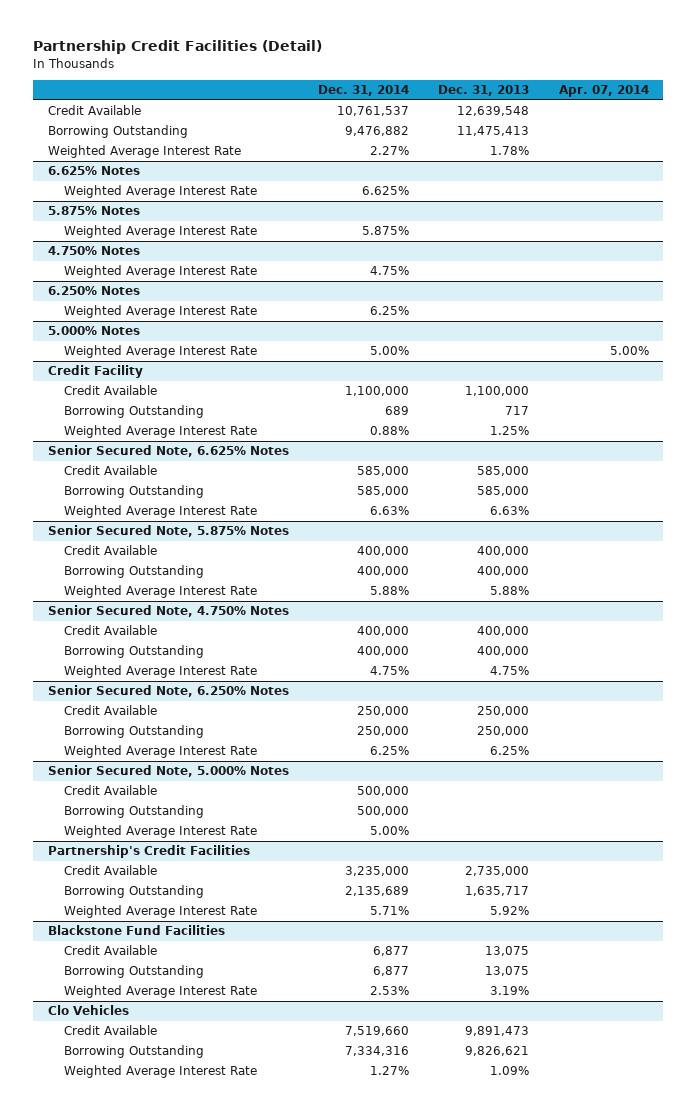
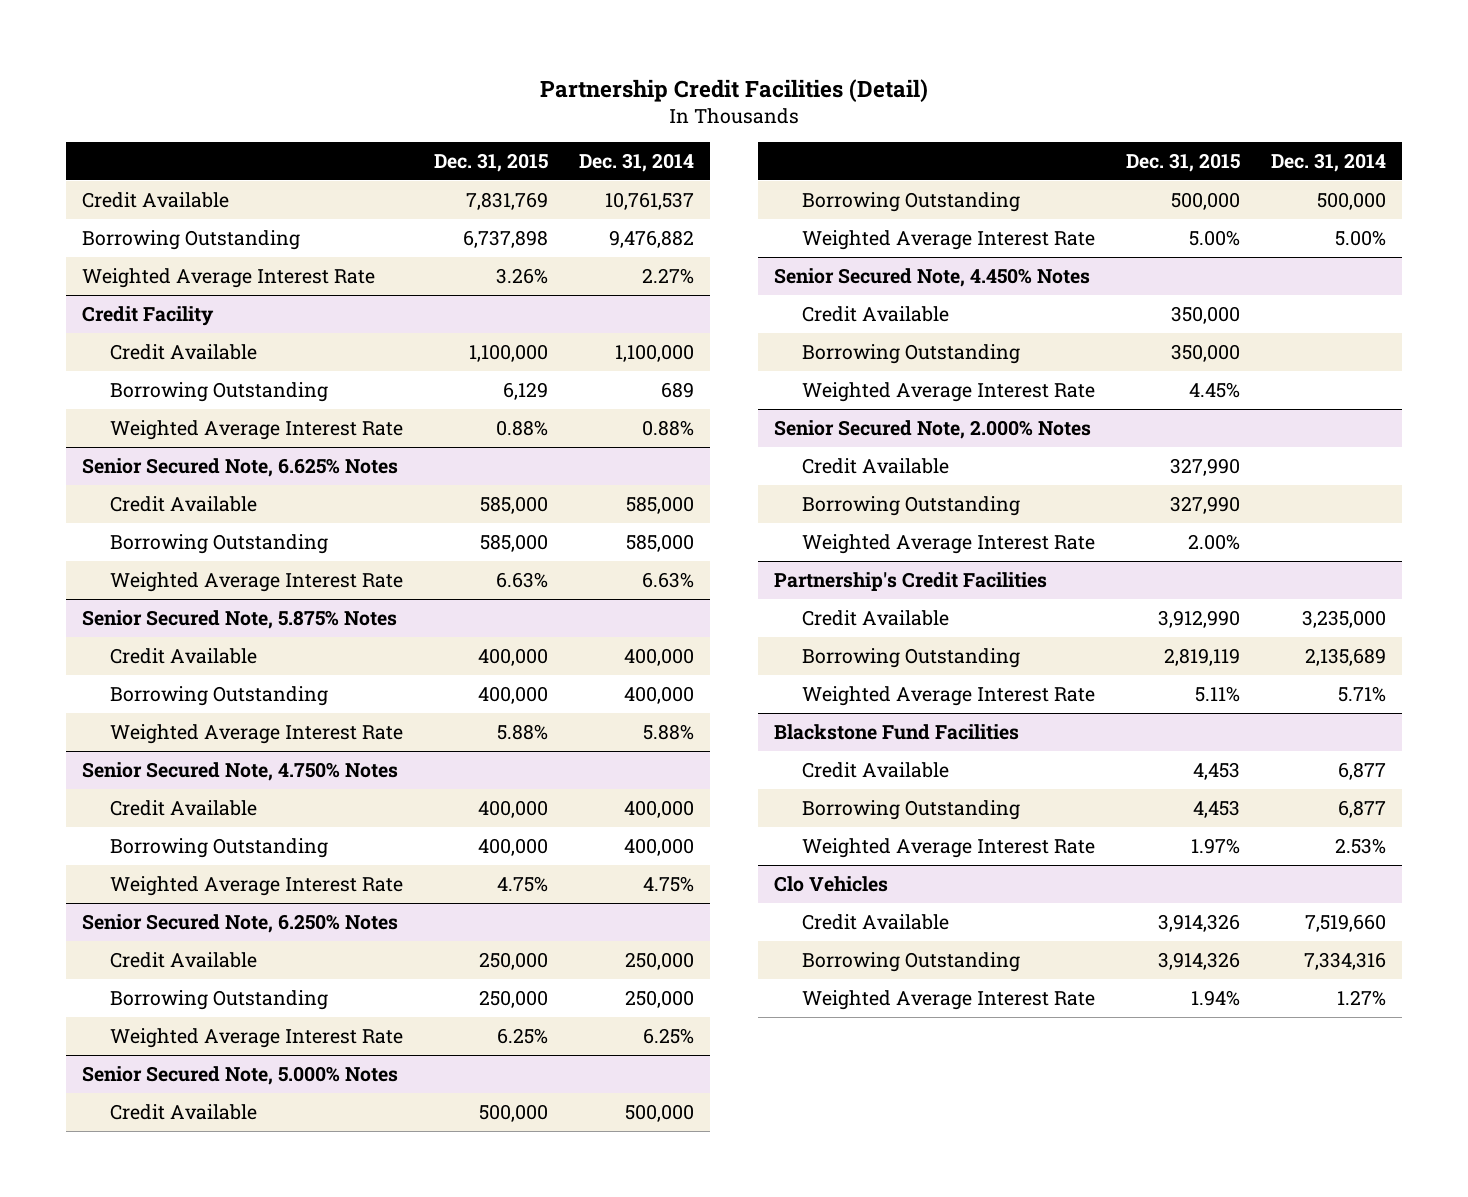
[438,85,530,97] Dec. 31, 2013 -> none
[558,85,649,98] Apr. 07, 2014 -> none
none -> [434,153,549,173] Dec. 31, 2015
[47,166,140,176] 6.625% Notes -> none
[63,185,257,199] Weighted Average Interest Rate -> none
[47,206,140,216] 5.875% Notes -> none
[63,225,257,239] Weighted Average Interest Rate -> none
[47,246,140,256] 4.750% Notes -> none
[63,265,257,279] Weighted Average Interest Rate -> none
[47,286,140,296] 6.250% Notes -> none
[63,305,257,319] Weighted Average Interest Rate -> none
[47,326,140,336] 5.000% Notes -> none
[63,345,257,359] Weighted Average Interest Rate -> none
none -> [773,267,1090,287] Senior Secured Note, 4.450% Notes
none -> [801,305,949,322] Credit Available
none -> [801,343,1020,364] Borrowing Outstanding
none -> [801,381,1095,402] Weighted Average Interest Rate
none -> [773,419,1091,439] Senior Secured Note, 2.000% Notes
none -> [801,457,949,474] Credit Available
none -> [801,495,1020,516] Borrowing Outstanding
none -> [801,533,1095,554] Weighted Average Interest Rate

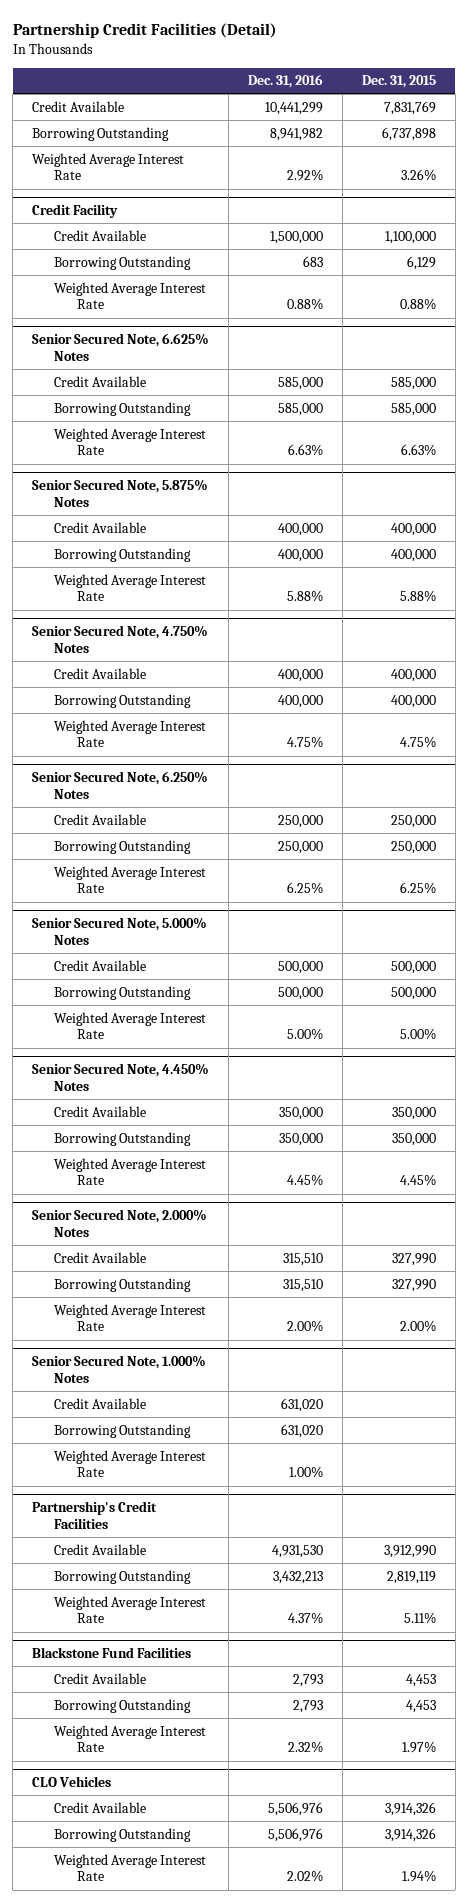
[579,153,695,173] Dec. 31, 2014 -> none
none -> [248,74,324,89] Dec. 31, 2016
none -> [32,1355,207,1383] Senior Secured Note, 1.000% Notes
none -> [54,1397,147,1409] Credit Available
none -> [54,1423,192,1438] Borrowing Outstanding
none -> [54,1449,207,1478] Weighted Average Interest Rate
[773,875,888,892] Clo Vehicles -> [32,1776,112,1788] CLO Vehicles

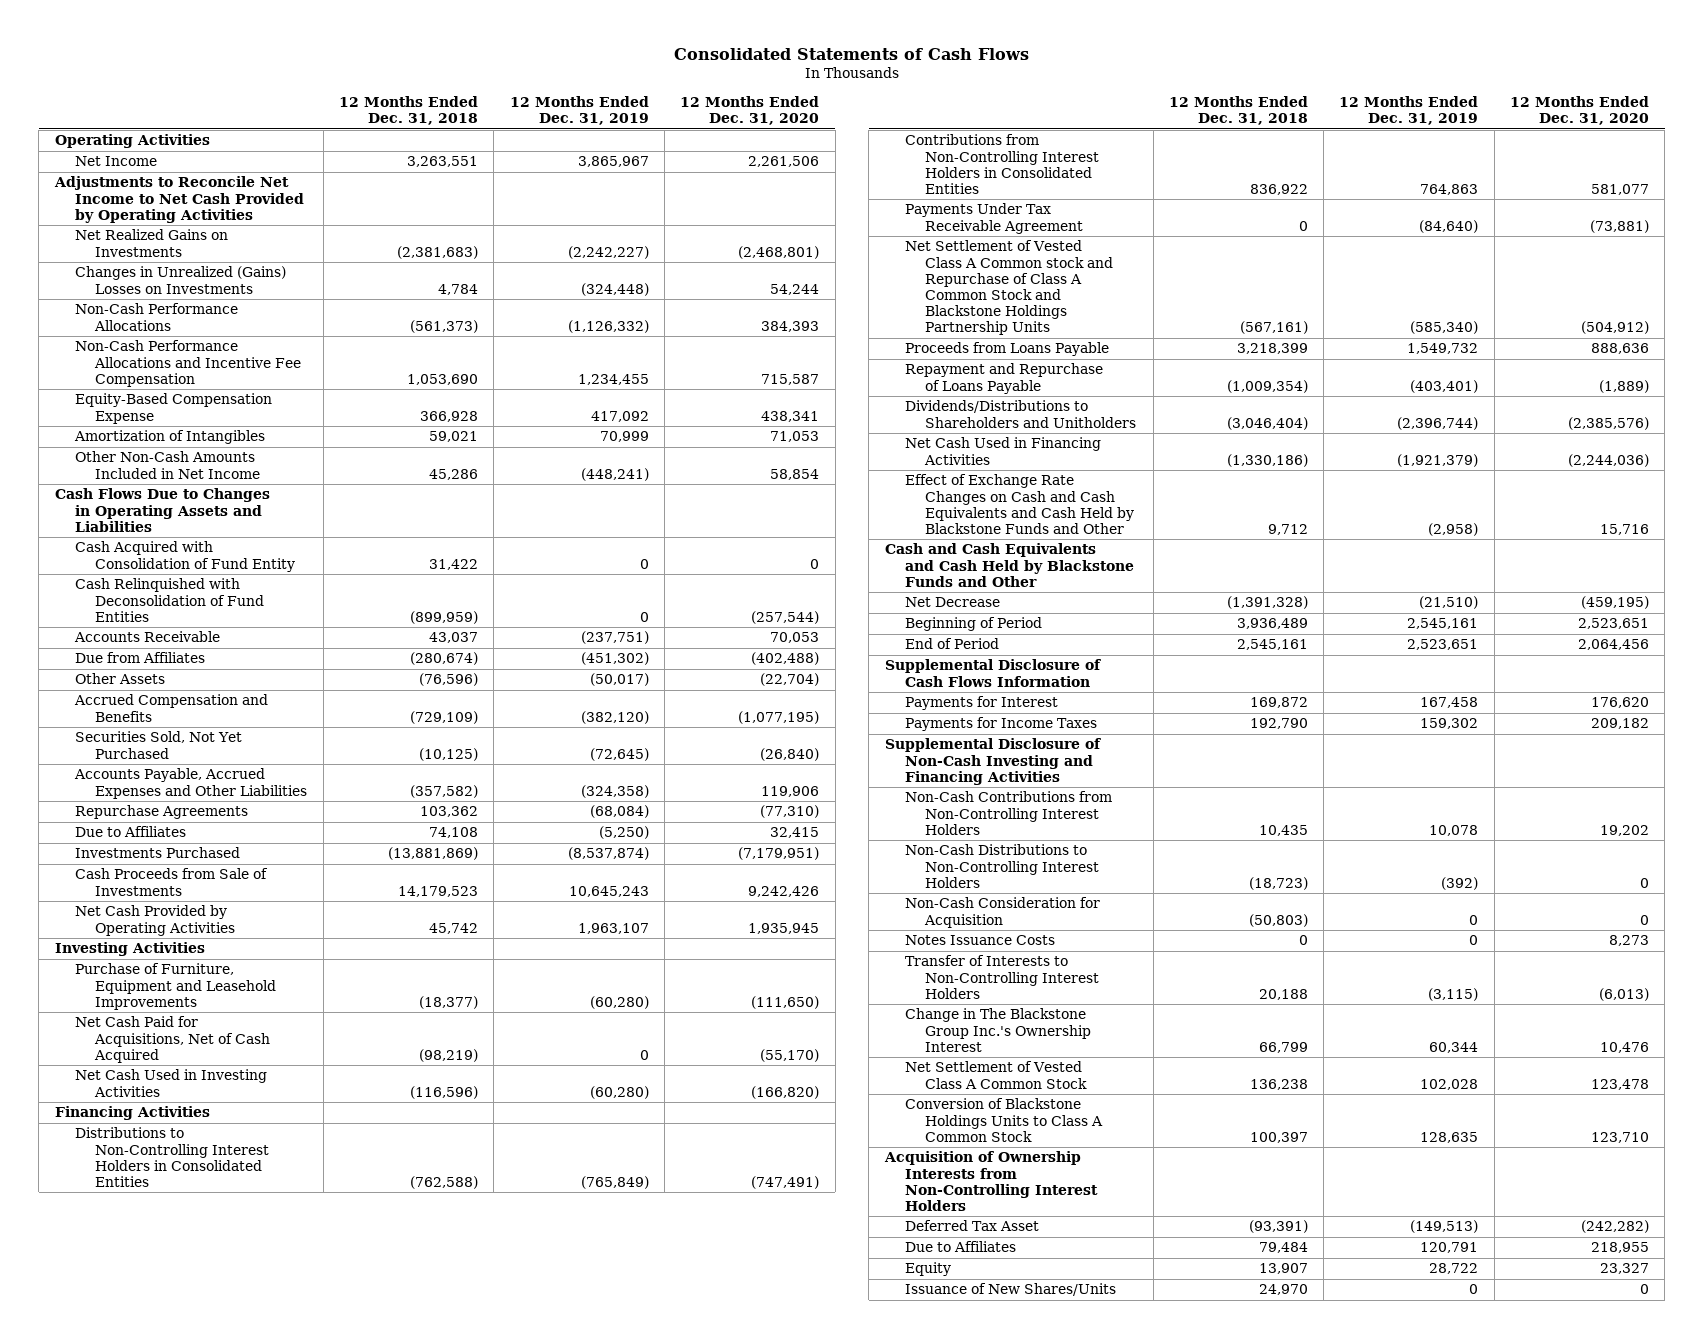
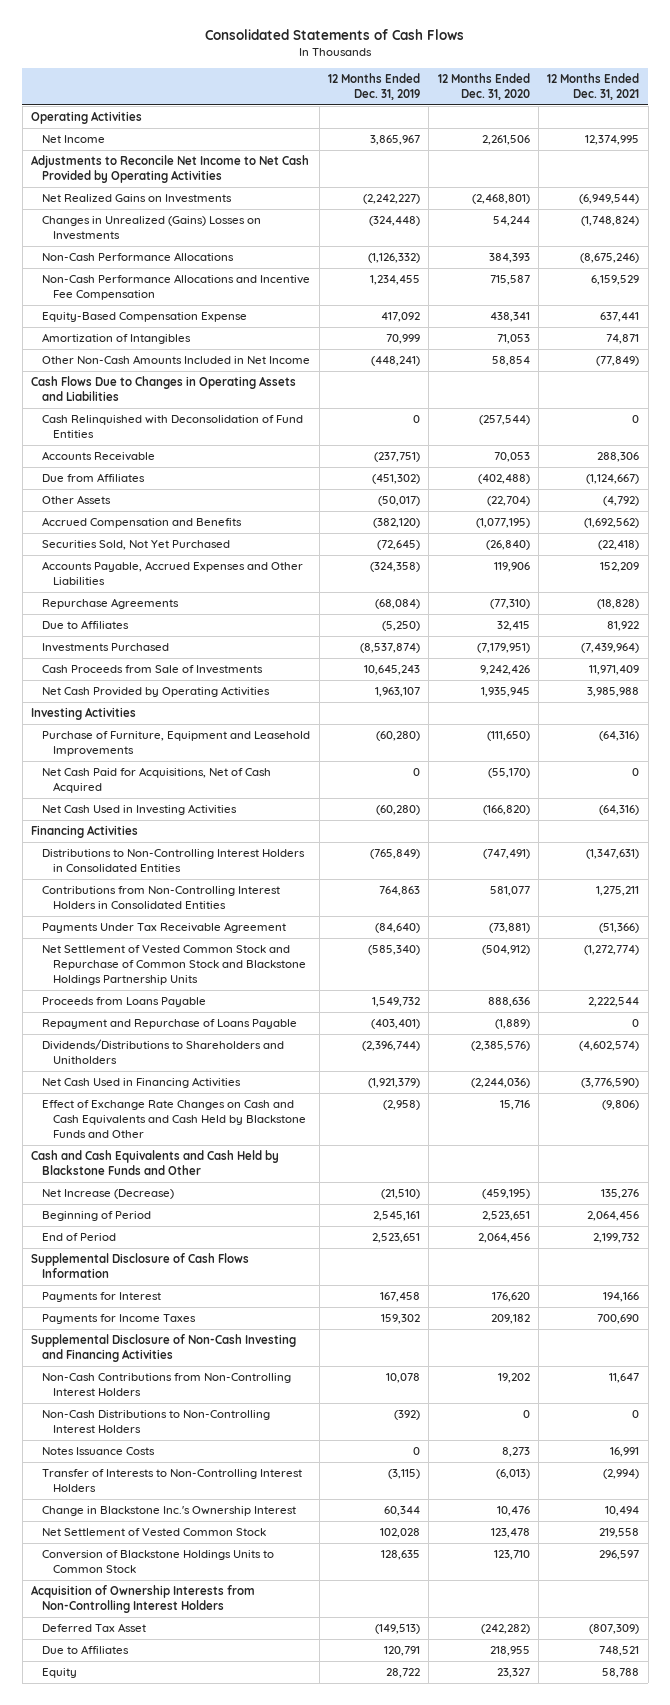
[339,96,479,126] 12 Months Ended Dec. 31, 2018 -> none
none -> [547,72,640,100] 12 Months Ended Dec. 31, 2021
[75,541,296,572] Cash Acquired with Consolidation of Fund Entity -> none
[904,240,1114,336] Net Settlement of Vested Class A Common stock and Repurchase of Class A Common Stock and Blackstone Holdings Partnership Units -> [42,945,307,986] Net Settlement of Vested Common Stock and Repurchase of Common Stock and Blackstone Holdings Partnership Units
[904,597,1000,608] Net Decrease -> [42,1189,175,1200] Net Increase (Decrease)
[904,897,1100,928] Non-Cash Consideration for Acquisition -> none
[904,1008,1092,1052] Change in The Blackstone Group Inc.'s Ownership Interest -> [42,1506,297,1517] Change in Blackstone Inc.'s Ownership Interest
[904,1061,1088,1089] Net Settlement of Vested Class A Common Stock -> [42,1528,267,1537] Net Settlement of Vested Common Stock
[904,1098,1104,1142] Conversion of Blackstone Holdings Units to Class A Common Stock -> [42,1550,275,1574] Conversion of Blackstone Holdings Units to Common Stock
[904,1283,1116,1297] Issuance of New Shares/Units -> none

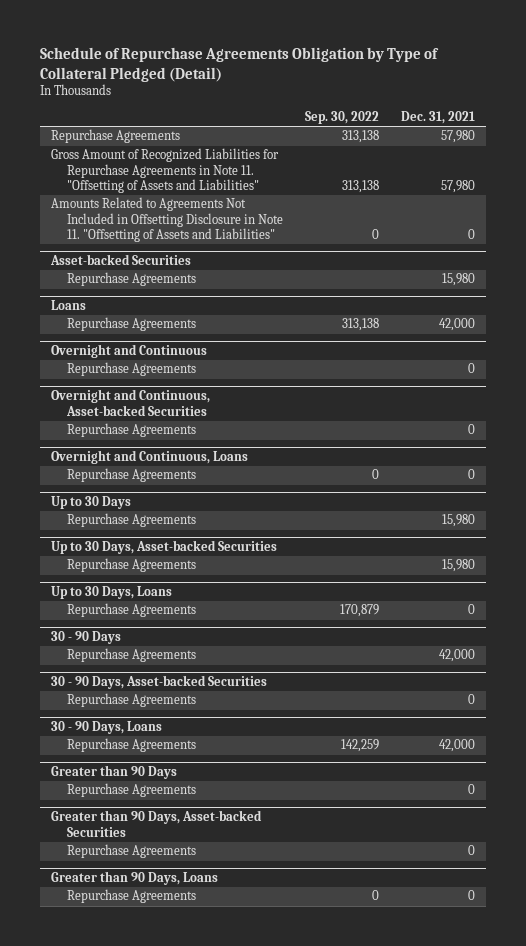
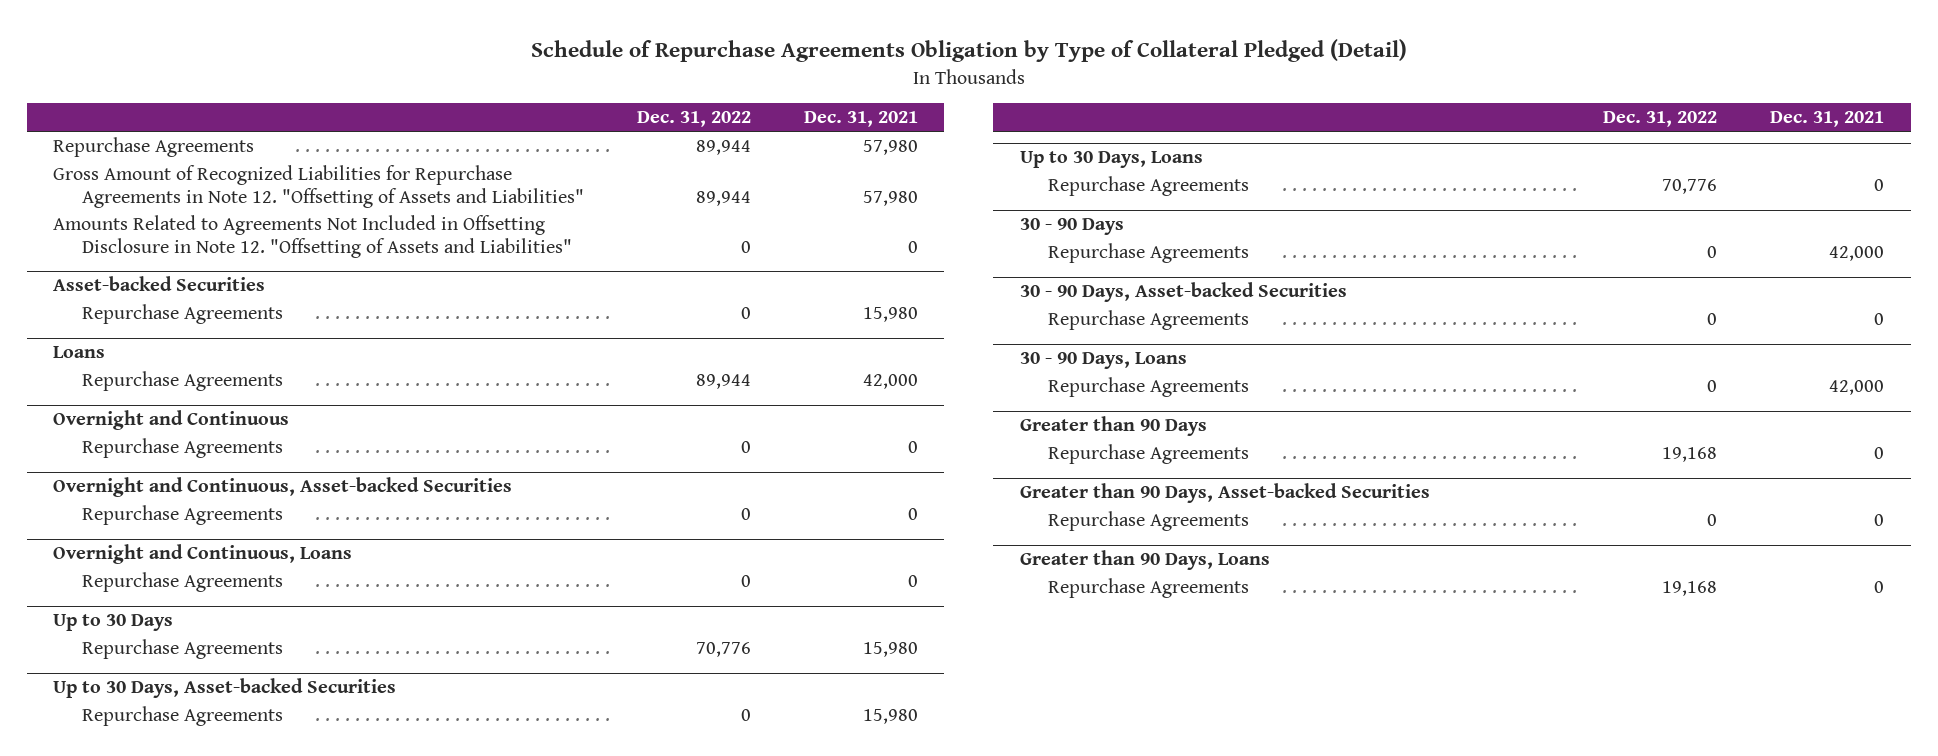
[304,111,379,125] Sep. 30, 2022 -> none
none -> [636,111,751,128] Dec. 31, 2022
[50,148,279,194] Gross Amount of Recognized Liabilities for Repurchase Agreements in Note 11. "Offsetting of Assets and Liabilities" -> [53,164,584,208] Gross Amount of Recognized Liabilities for Repurchase Agreements in Note 12. "Offsetting of Assets and Liabilities"
[50,197,283,243] Amounts Related to Agreements Not Included in Offsetting Disclosure in Note 11. "Offsetting of Assets and Liabilities" -> [53,214,572,258] Amounts Related to Agreements Not Included in Offsetting Disclosure in Note 12. "Offsetting of Assets and Liabilities"

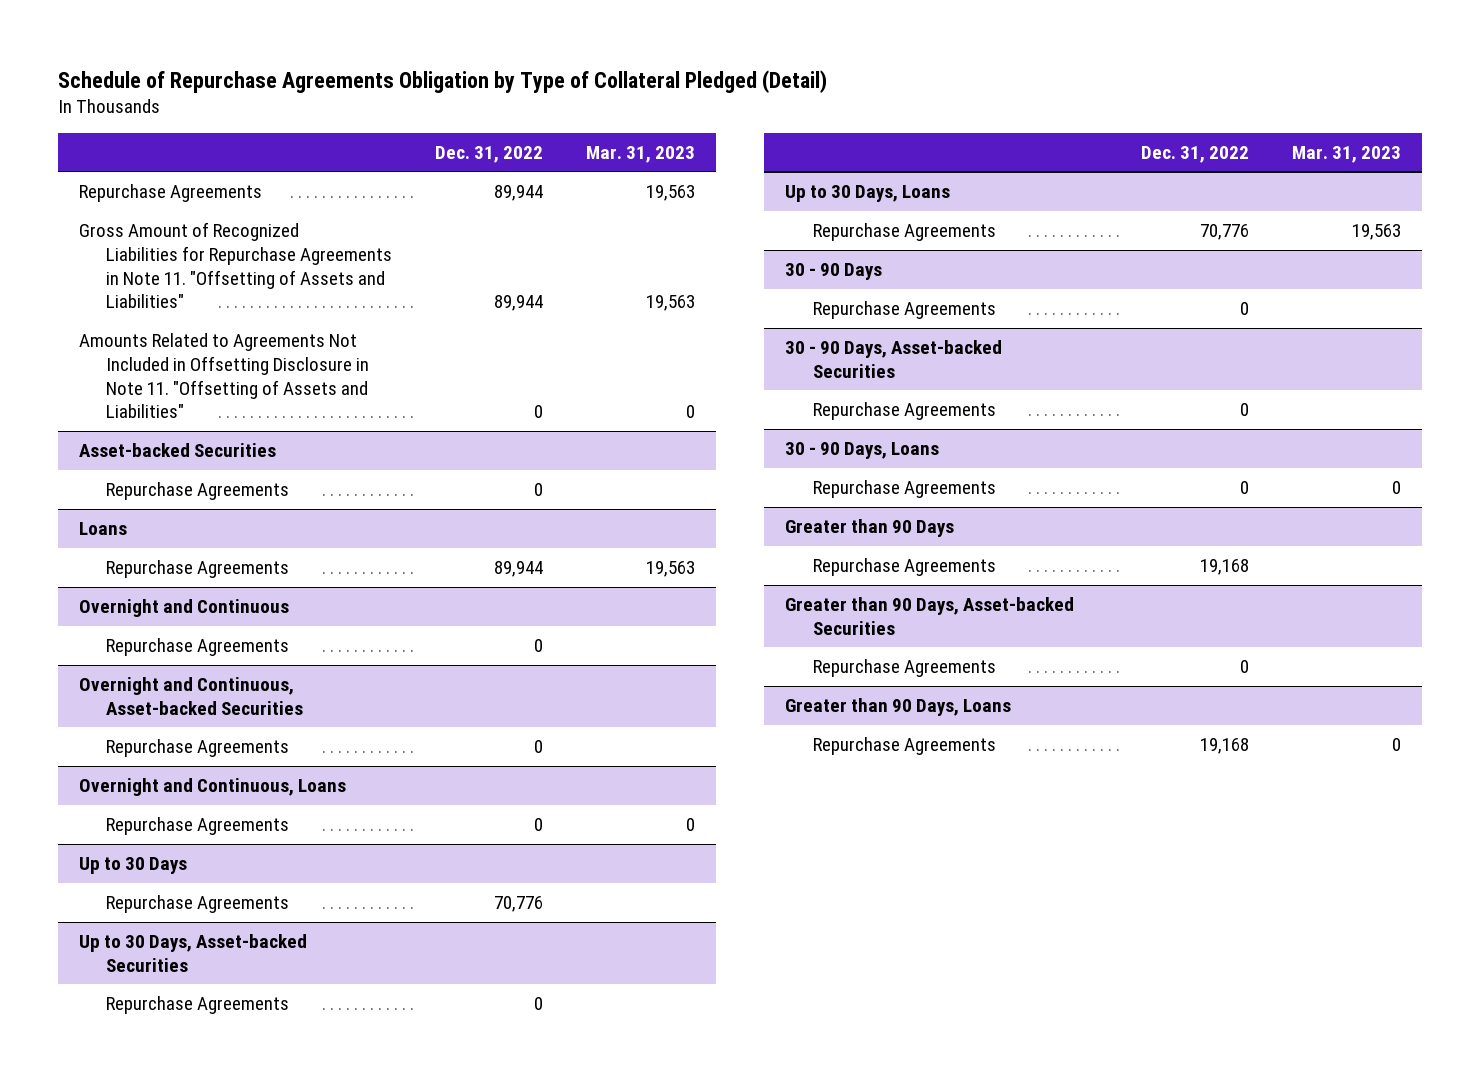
[803,111,918,128] Dec. 31, 2021 -> none
none -> [585,145,695,163] Mar. 31, 2023
[53,164,584,208] Gross Amount of Recognized Liabilities for Repurchase Agreements in Note 12. "Offsetting of Assets and Liabilities" -> [79,222,393,309] Gross Amount of Recognized Liabilities for Repurchase Agreements in Note 11. "Offsetting of Assets and Liabilities"
[53,214,572,258] Amounts Related to Agreements Not Included in Offsetting Disclosure in Note 12. "Offsetting of Assets and Liabilities" -> [79,333,370,419] Amounts Related to Agreements Not Included in Offsetting Disclosure in Note 11. "Offsetting of Assets and Liabilities"

